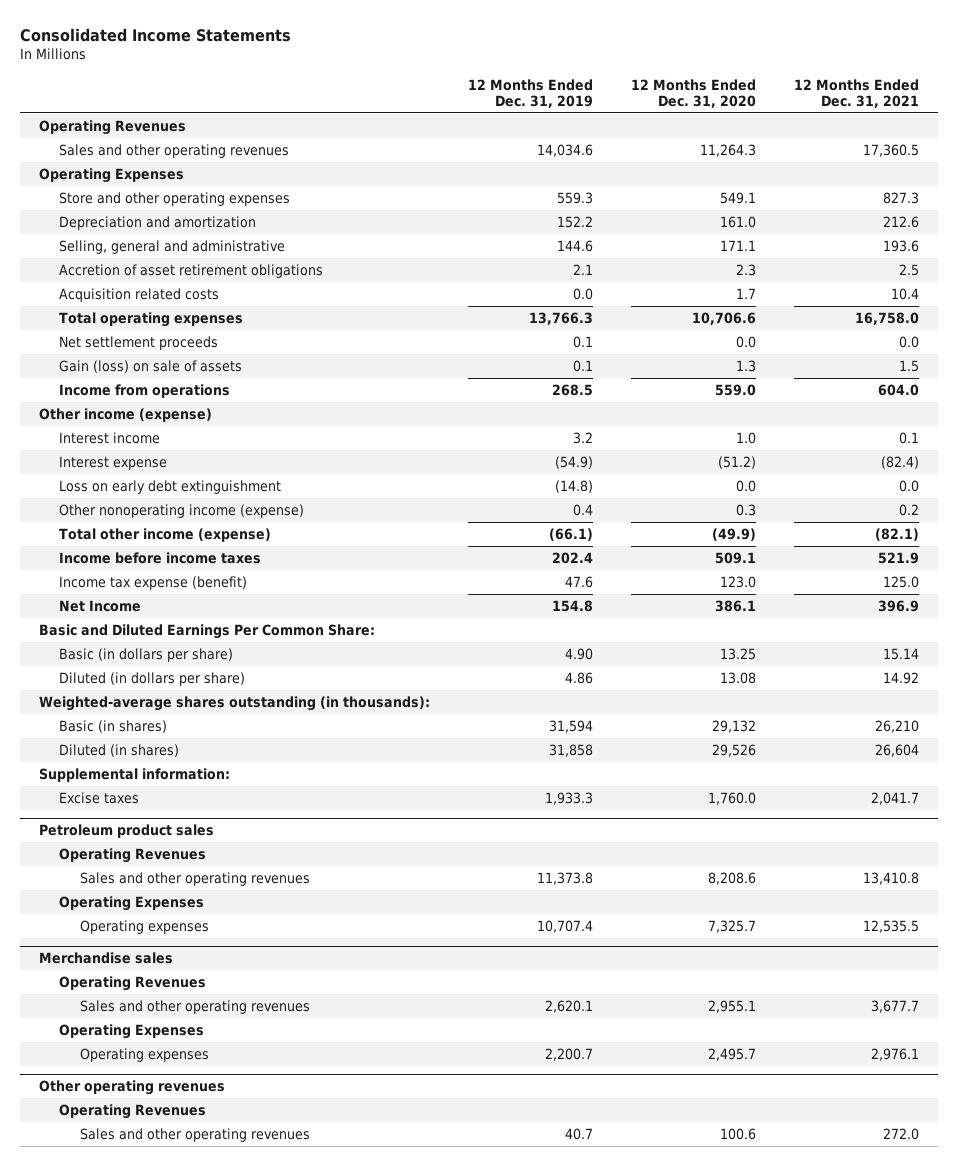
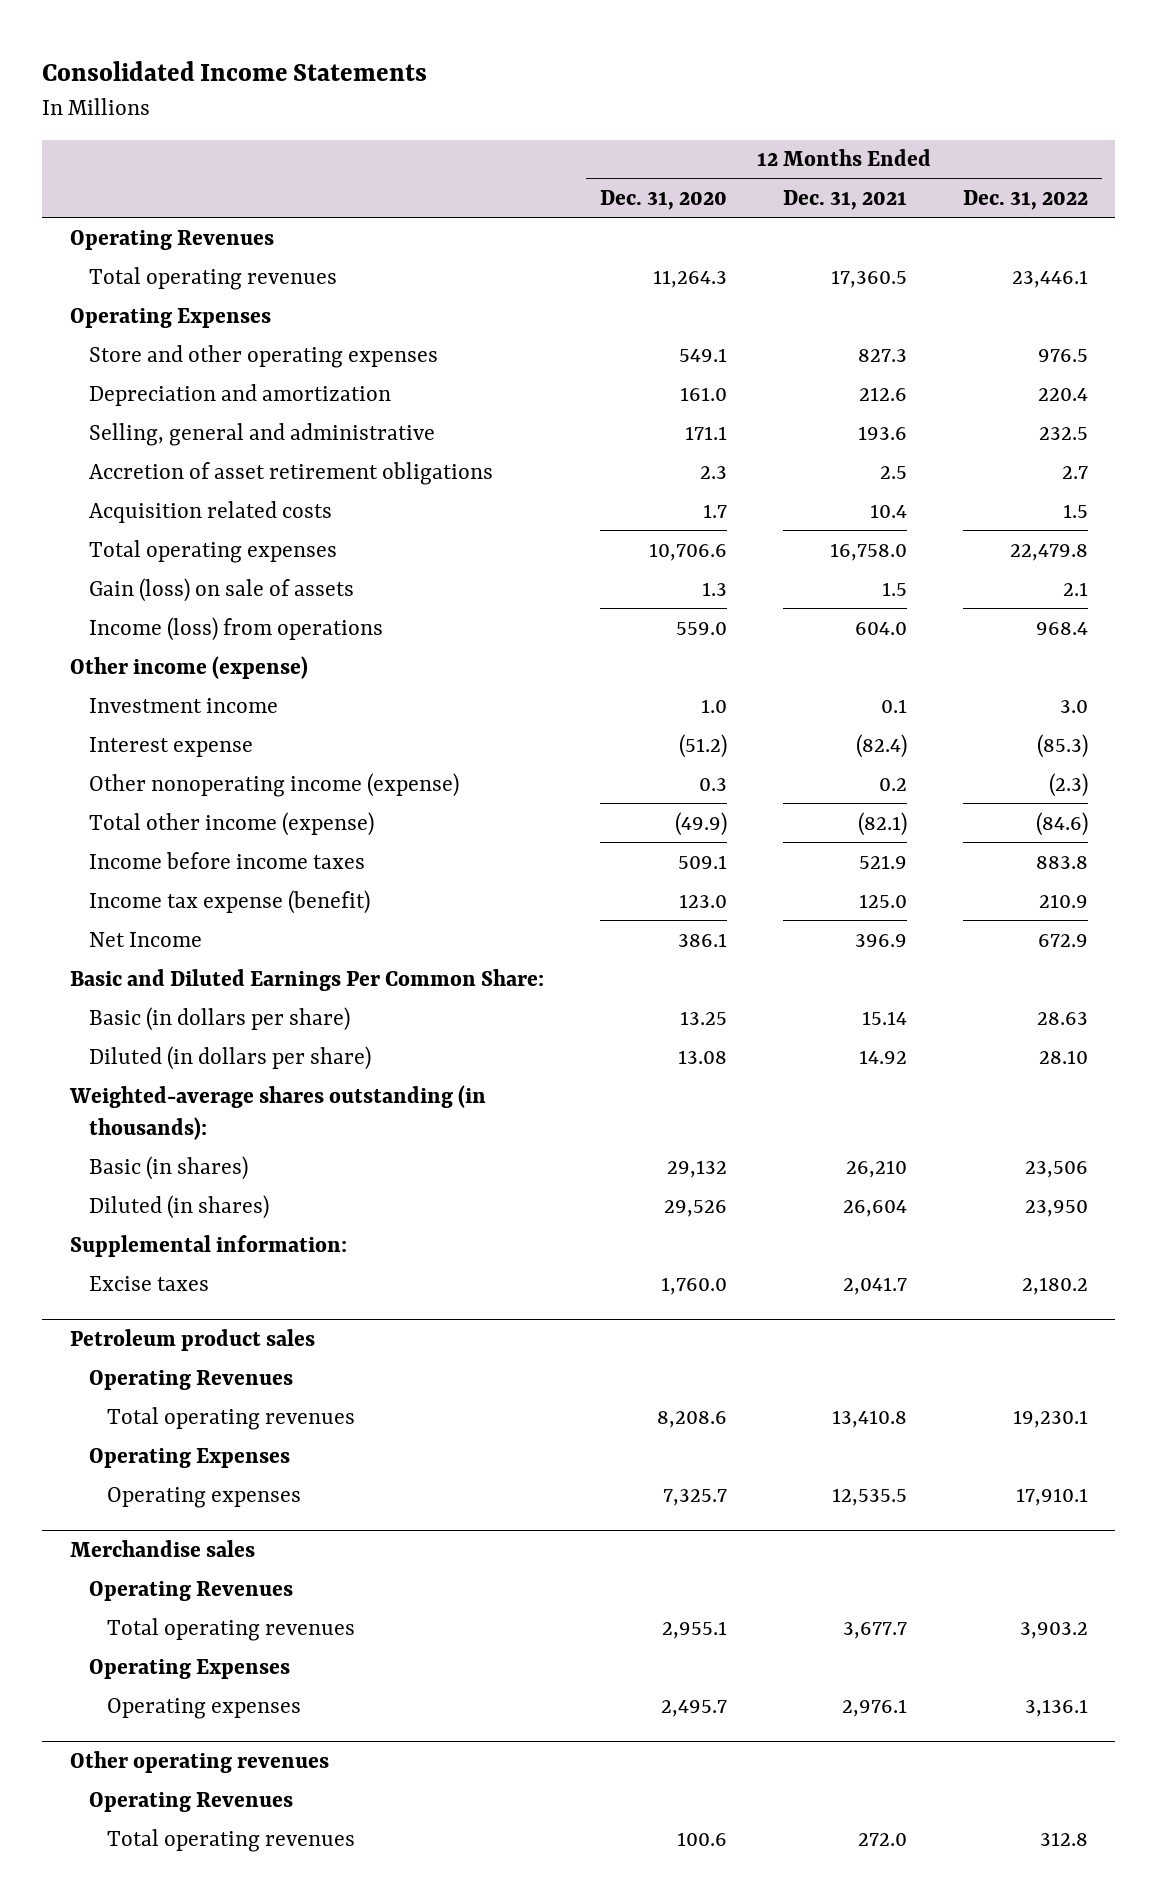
[467,78,593,109] 12 Months Ended Dec. 31, 2019 -> none
none -> [962,190,1088,211] Dec. 31, 2022
[59,143,290,158] Sales and other operating revenues -> [88,266,337,290] Total operating revenues
[59,335,219,350] Net settlement proceeds -> none
[59,383,231,398] Income from operations -> [88,616,383,641] Income (loss) from operations
[59,431,161,444] Interest income -> none
none -> [88,697,278,713] Investment income
[59,479,282,494] Loss on early debt extinguishment -> none
[80,871,311,886] Sales and other operating revenues -> [107,1406,356,1430] Total operating revenues
[80,999,311,1014] Sales and other operating revenues -> [107,1617,356,1641] Total operating revenues
[80,1127,311,1142] Sales and other operating revenues -> [107,1828,356,1852] Total operating revenues

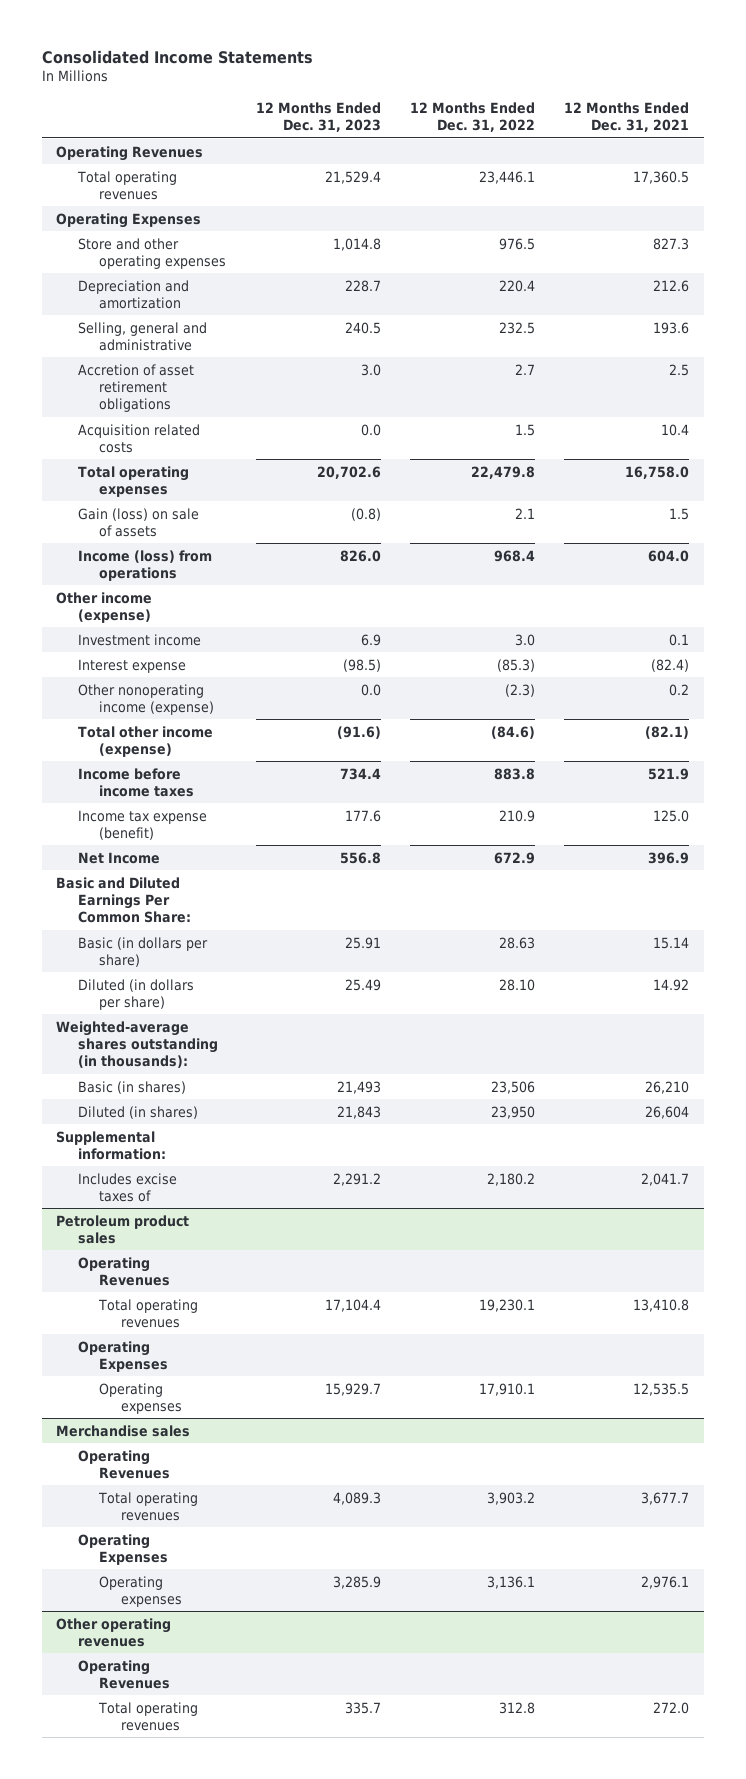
[600,190,728,211] Dec. 31, 2020 -> none
none -> [255,101,381,132] 12 Months Ended Dec. 31, 2023
[88,1275,209,1291] Excise taxes -> [77,1172,177,1202] Includes excise taxes of

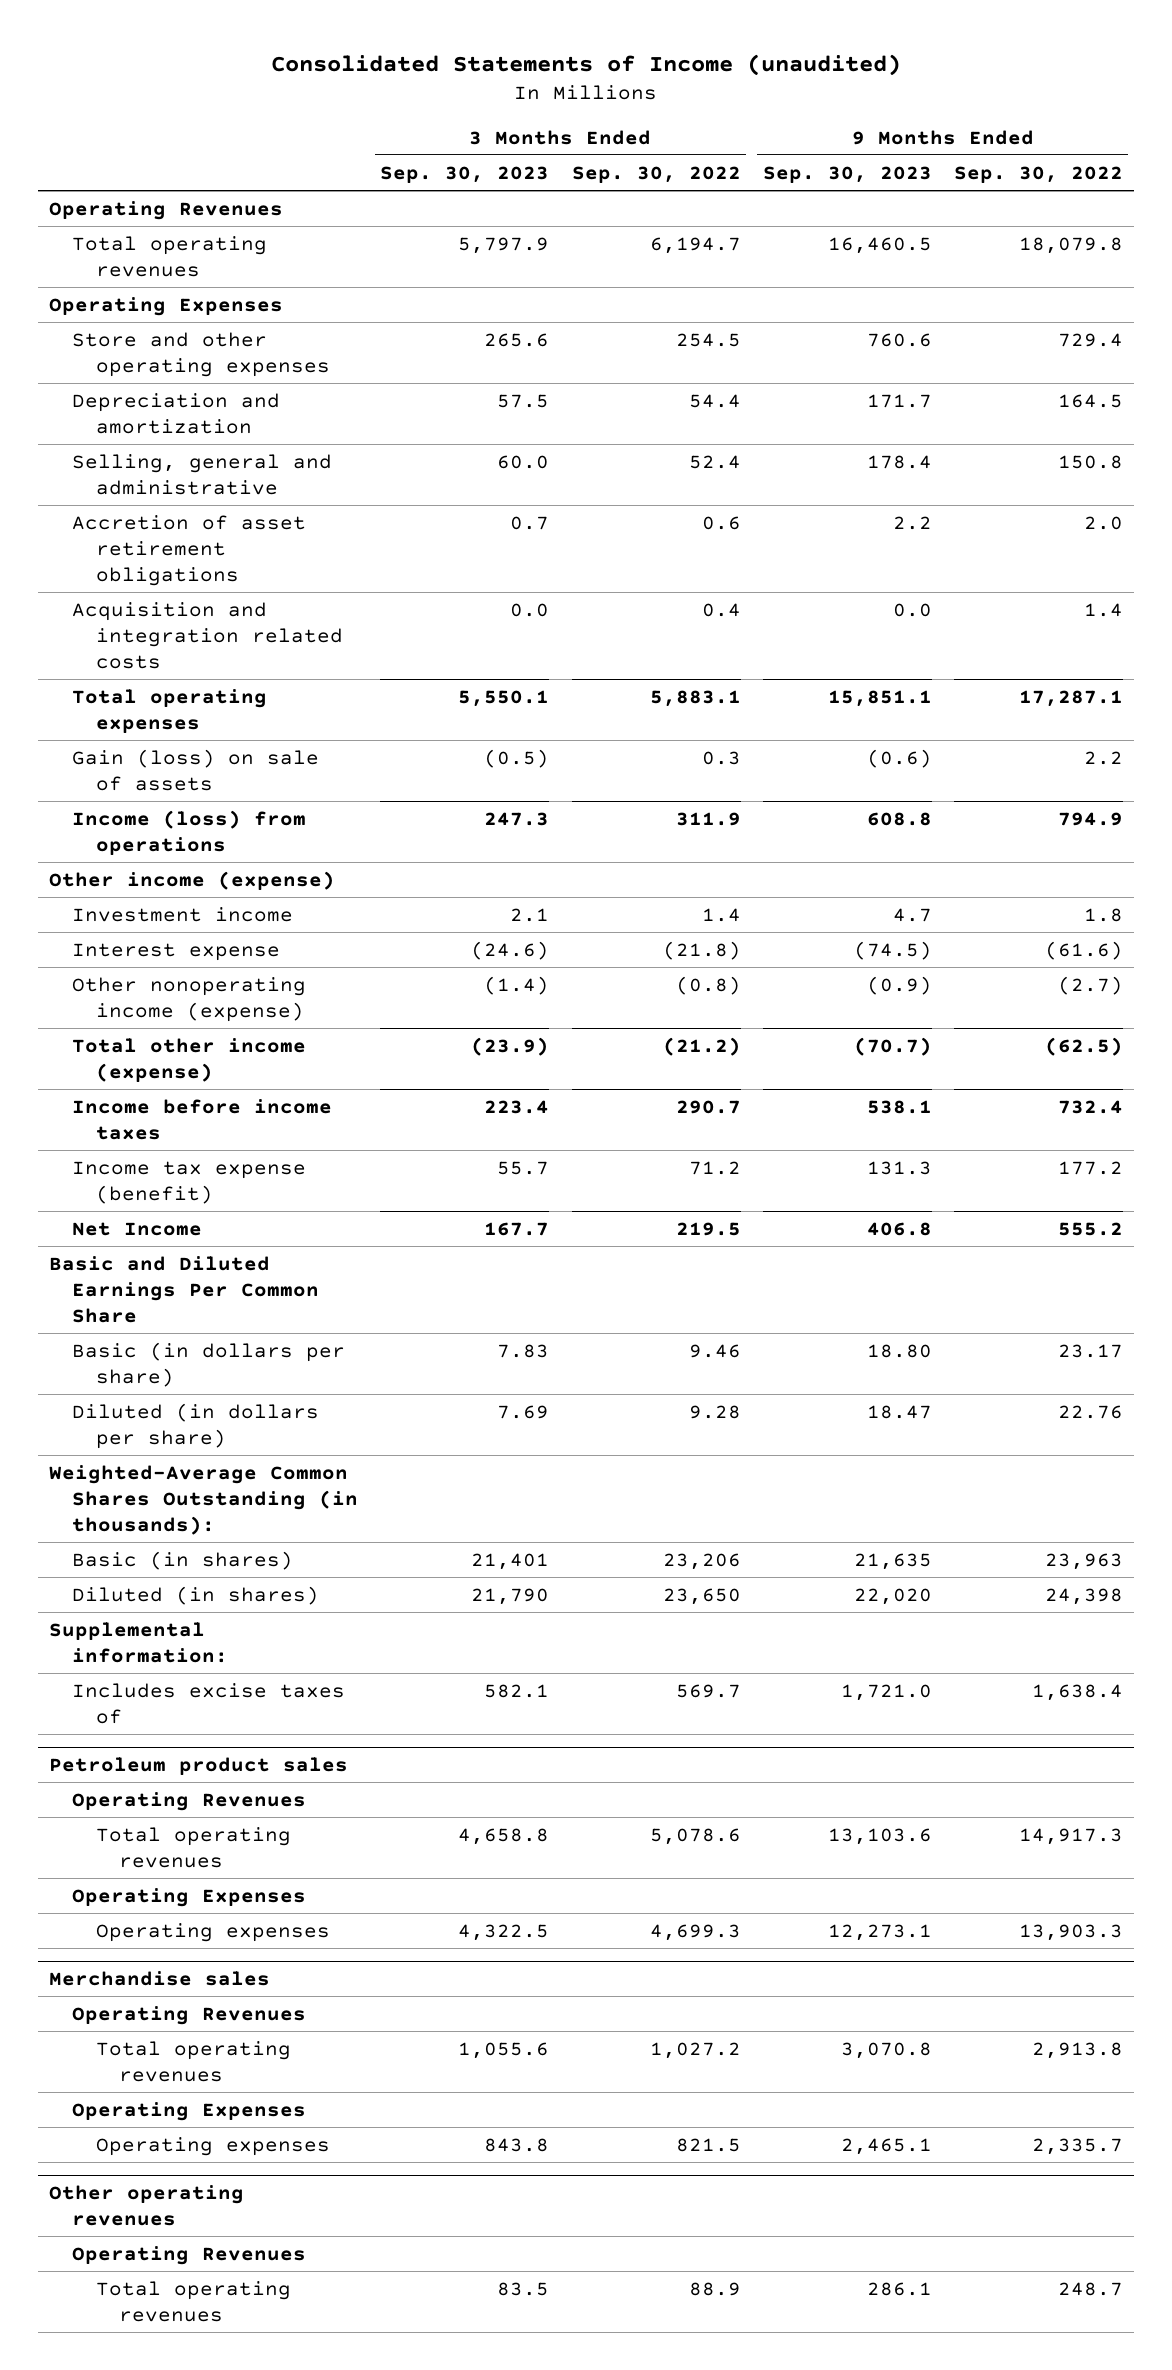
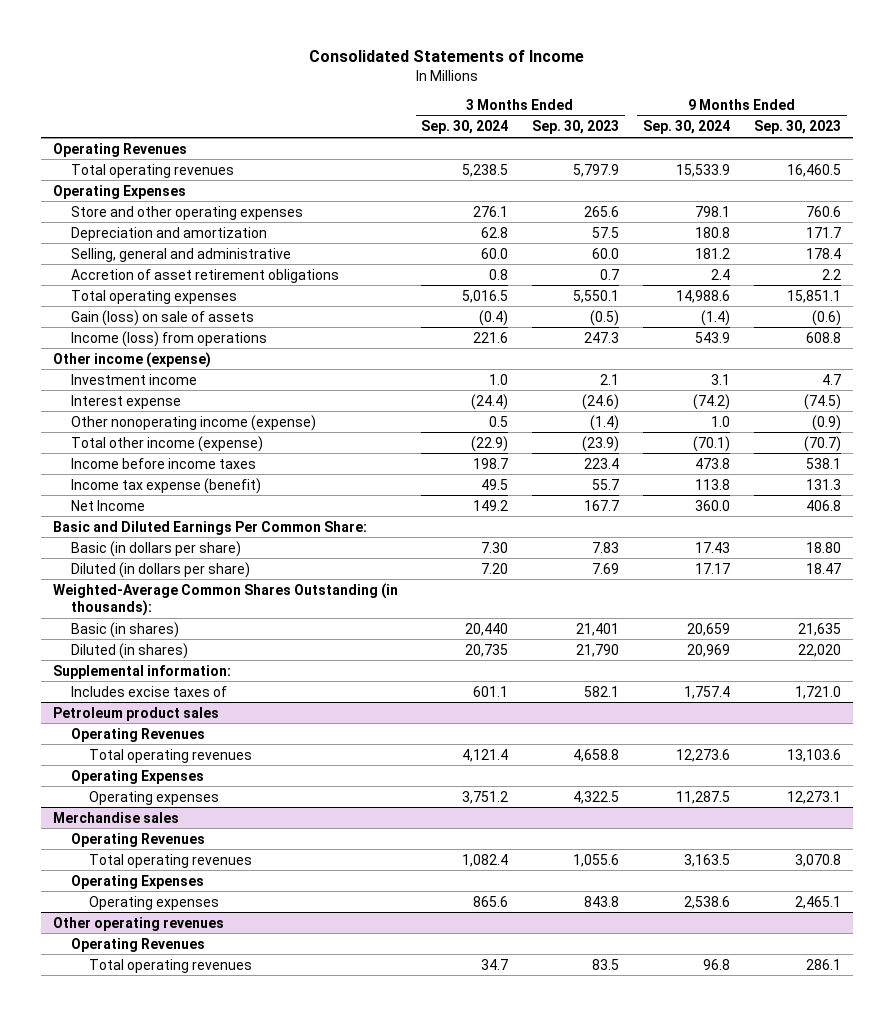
[270,53,901,76] Consolidated Statements of Income (unaudited) -> [308,50,584,63] Consolidated Statements of Income
[571,165,741,183] Sep. 30, 2022 -> none
[953,165,1123,183] Sep. 30, 2022 -> none
none -> [421,120,509,135] Sep. 30, 2024
none -> [643,120,731,135] Sep. 30, 2024
[72,601,343,670] Acquisition and integration related costs -> none
[49,1255,320,1324] Basic and Diluted Earnings Per Common Share -> [52,520,367,535] Basic and Diluted Earnings Per Common Share:

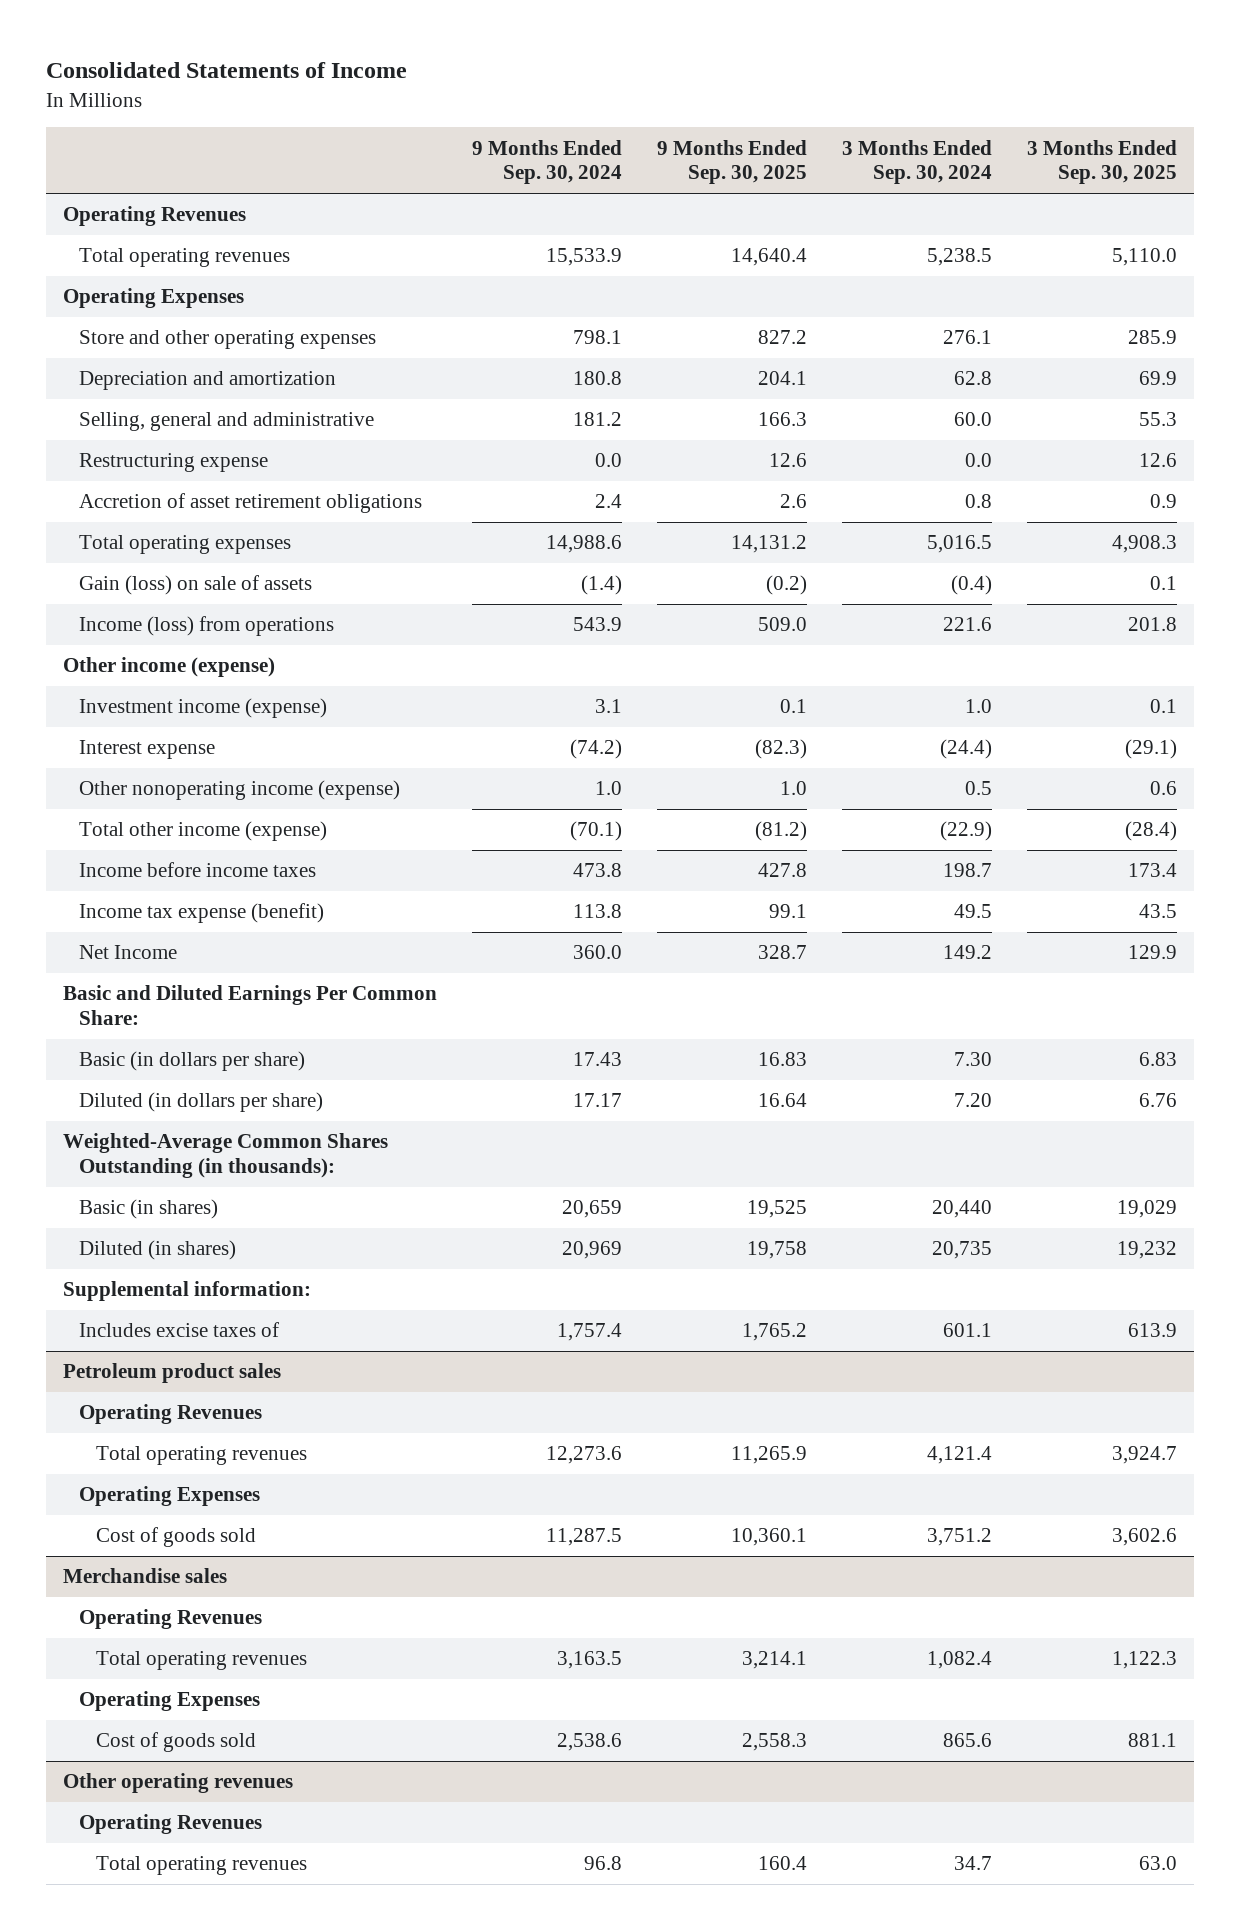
[532,120,620,135] Sep. 30, 2023 -> none
[754,120,842,135] Sep. 30, 2023 -> none
none -> [657,139,808,185] 9 Months Ended Sep. 30, 2025
none -> [1027,139,1178,185] 3 Months Ended Sep. 30, 2025
none -> [79,453,269,473] Restructuring expense
[71,373,198,385] Investment income -> [79,698,328,719] Investment income (expense)
[89,790,220,805] Operating expenses -> [95,1527,256,1548] Cost of goods sold
[89,895,220,910] Operating expenses -> [95,1732,256,1753] Cost of goods sold

